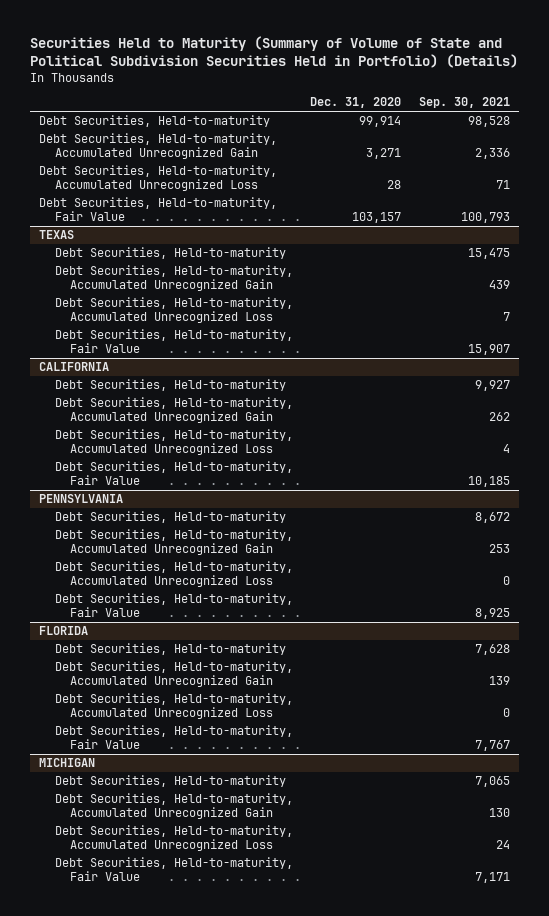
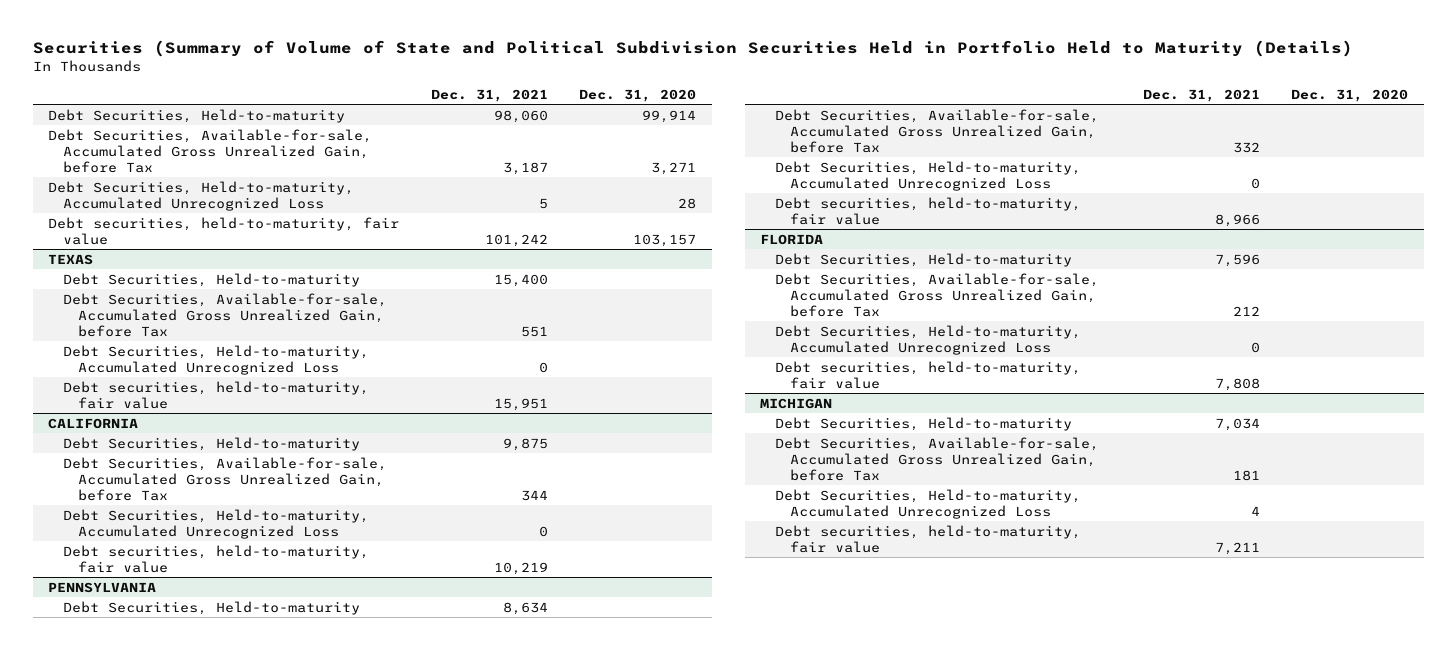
[30,36,519,69] Securities Held to Maturity (Summary of Volume of State and Political Subdivision Securities Held in Portfolio) (Details) -> [32,40,1353,58] Securities (Summary of Volume of State and Political Subdivision Securities Held in Portfolio Held to Maturity (Details)
[419,97,511,109] Sep. 30, 2021 -> none
none -> [430,88,548,102] Dec. 31, 2021
[39,133,278,160] Debt Securities, Held-to-maturity, Accumulated Unrecognized Gain -> [48,128,373,173] Debt Securities, Available-for-sale, Accumulated Gross Unrealized Gain, before Tax
[39,197,278,222] Debt Securities, Held-to-maturity, Fair Value -> [48,216,400,245] Debt securities, held-to-maturity, fair value
[54,265,293,292] Debt Securities, Held-to-maturity, Accumulated Unrecognized Gain -> [62,292,387,337] Debt Securities, Available-for-sale, Accumulated Gross Unrealized Gain, before Tax
[54,329,293,354] Debt Securities, Held-to-maturity, Fair Value -> [62,380,369,409] Debt securities, held-to-maturity, fair value
[54,397,293,424] Debt Securities, Held-to-maturity, Accumulated Unrecognized Gain -> [62,456,387,501] Debt Securities, Available-for-sale, Accumulated Gross Unrealized Gain, before Tax
[54,461,293,486] Debt Securities, Held-to-maturity, Fair Value -> [62,544,369,573] Debt securities, held-to-maturity, fair value
[54,529,293,556] Debt Securities, Held-to-maturity, Accumulated Unrecognized Gain -> [775,108,1100,153] Debt Securities, Available-for-sale, Accumulated Gross Unrealized Gain, before Tax
[54,593,293,618] Debt Securities, Held-to-maturity, Fair Value -> [775,196,1082,225] Debt securities, held-to-maturity, fair value
[54,661,293,688] Debt Securities, Held-to-maturity, Accumulated Unrecognized Gain -> [775,272,1100,317] Debt Securities, Available-for-sale, Accumulated Gross Unrealized Gain, before Tax
[54,725,293,750] Debt Securities, Held-to-maturity, Fair Value -> [775,360,1082,389] Debt securities, held-to-maturity, fair value
[54,793,293,820] Debt Securities, Held-to-maturity, Accumulated Unrecognized Gain -> [775,436,1100,481] Debt Securities, Available-for-sale, Accumulated Gross Unrealized Gain, before Tax
[54,857,293,882] Debt Securities, Held-to-maturity, Fair Value -> [775,524,1082,553] Debt securities, held-to-maturity, fair value

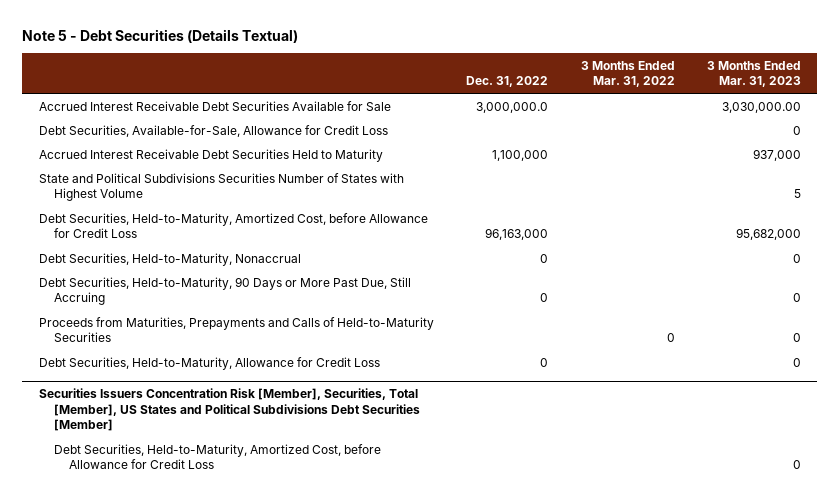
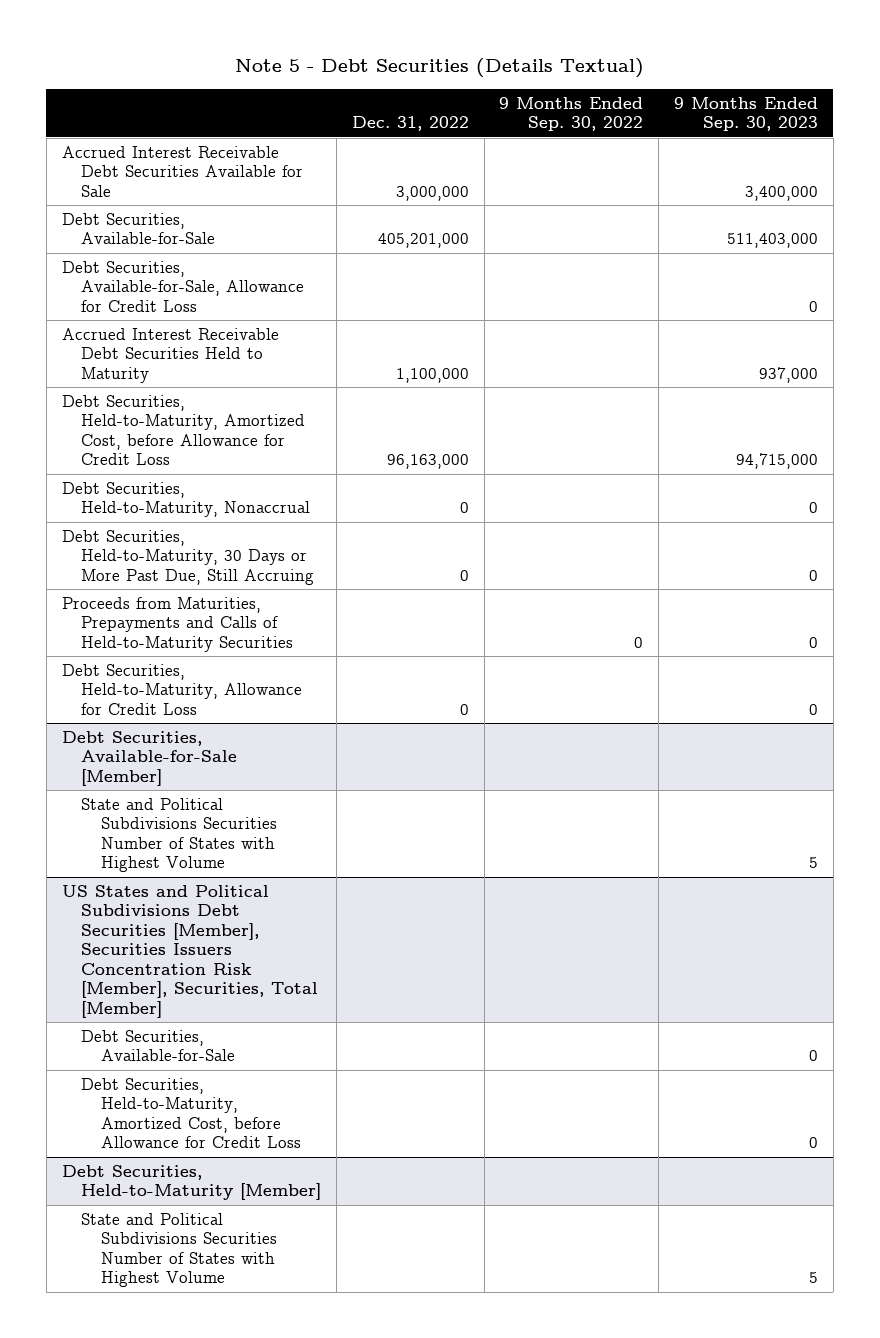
[580,61,675,88] 3 Months Ended Mar. 31, 2022 -> none
[707,61,802,88] 3 Months Ended Mar. 31, 2023 -> none
none -> [499,96,644,132] 9 Months Ended Sep. 30, 2022
none -> [674,96,819,132] 9 Months Ended Sep. 30, 2023
[476,101,549,113] 3,000,000.0 -> [395,185,469,201] 3,000,000
none -> [61,212,216,245] Debt Securities, Available-for-Sale
[38,172,404,202] State and Political Subdivisions Securities Number of States with Highest Volume -> none
[38,276,411,306] Debt Securities, Held-to-Maturity, 90 Days or More Past Due, Still Accruing -> [61,529,315,585] Debt Securities, Held-to-Maturity, 30 Days or More Past Due, Still Accruing
none -> [61,730,238,786] Debt Securities, Available-for-Sale [Member]
none -> [81,797,277,873] State and Political Subdivisions Securities Number of States with Highest Volume
[38,388,420,432] Securities Issuers Concentration Risk [Member], Securities, Total [Member], US States and Political Subdivisions Debt Securities [Member] -> [61,884,319,1018] US States and Political Subdivisions Debt Securities [Member], Securities Issuers Concentration Risk [Member], Securities, Total [Member]
none -> [81,1029,235,1062] Debt Securities, Available-for-Sale
none -> [61,1164,322,1201] Debt Securities, Held-to-Maturity [Member]
none -> [81,1212,277,1288] State and Political Subdivisions Securities Number of States with Highest Volume

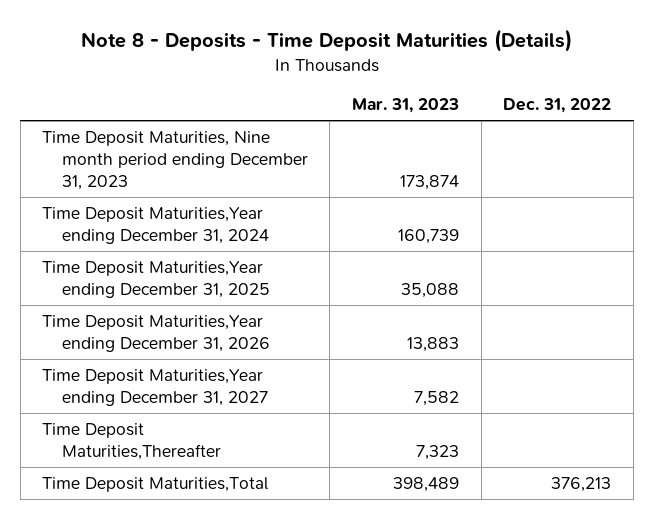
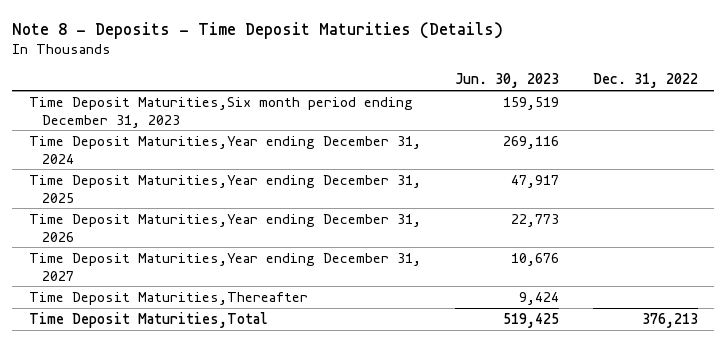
[352,98,460,114] Mar. 31, 2023 -> none
none -> [454,73,559,89] Jun. 30, 2023
[42,130,308,190] Time Deposit Maturities, Nine month period ending December 31, 2023 -> [28,96,413,128] Time Deposit Maturities,Six month period ending December 31, 2023

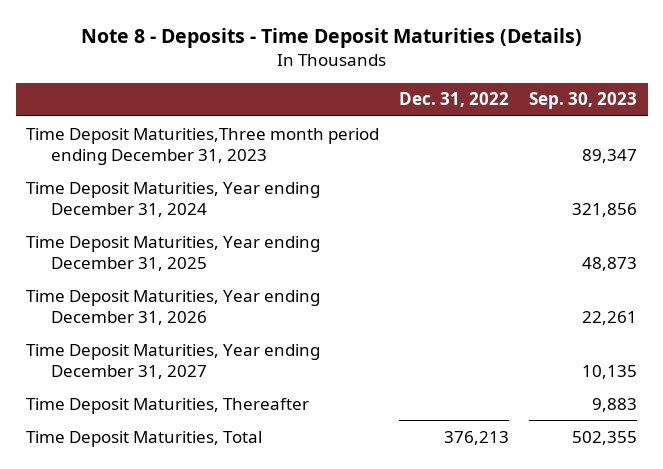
[454,73,559,89] Jun. 30, 2023 -> none
none -> [529,92,638,110] Sep. 30, 2023
[28,96,413,128] Time Deposit Maturities,Six month period ending December 31, 2023 -> [26,127,380,166] Time Deposit Maturities,Three month period ending December 31, 2023
[28,135,421,164] Time Deposit Maturities,Year ending December 31, 2024 -> [26,181,321,218] Time Deposit Maturities, Year ending December 31, 2024
[28,174,421,203] Time Deposit Maturities,Year ending December 31, 2025 -> [26,235,321,272] Time Deposit Maturities, Year ending December 31, 2025
[28,213,421,242] Time Deposit Maturities,Year ending December 31, 2026 -> [26,289,321,326] Time Deposit Maturities, Year ending December 31, 2026
[28,252,421,281] Time Deposit Maturities,Year ending December 31, 2027 -> [26,343,321,380] Time Deposit Maturities, Year ending December 31, 2027
[28,291,308,305] Time Deposit Maturities,Thereafter -> [26,397,310,414] Time Deposit Maturities, Thereafter
[28,311,268,328] Time Deposit Maturities,Total -> [26,430,263,447] Time Deposit Maturities, Total

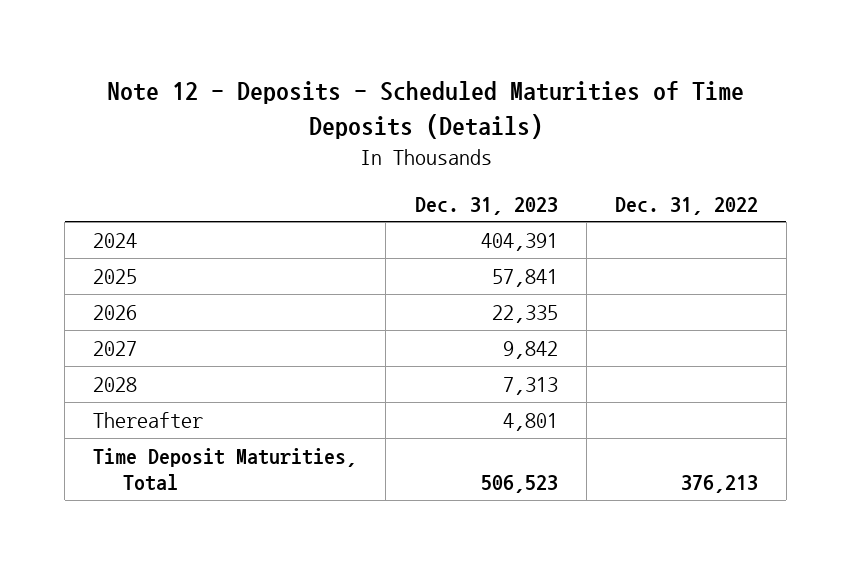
[80,27,582,48] Note 8 - Deposits - Time Deposit Maturities (Details) -> [106,81,744,139] Note 12 - Deposits - Scheduled Maturities of Time Deposits (Details)
[529,92,638,110] Sep. 30, 2023 -> none
none -> [414,196,558,215] Dec. 31, 2023
[26,127,380,166] Time Deposit Maturities,Three month period ending December 31, 2023 -> none
[26,397,310,414] Time Deposit Maturities, Thereafter -> none
[26,181,321,218] Time Deposit Maturities, Year ending December 31, 2024 -> [93,232,138,248] 2024
[26,235,321,272] Time Deposit Maturities, Year ending December 31, 2025 -> [93,268,138,284] 2025
[26,289,321,326] Time Deposit Maturities, Year ending December 31, 2026 -> [93,304,138,320] 2026
[26,343,321,380] Time Deposit Maturities, Year ending December 31, 2027 -> [93,340,138,356] 2027
none -> [93,376,138,392] 2028
none -> [93,411,204,428] Thereafter

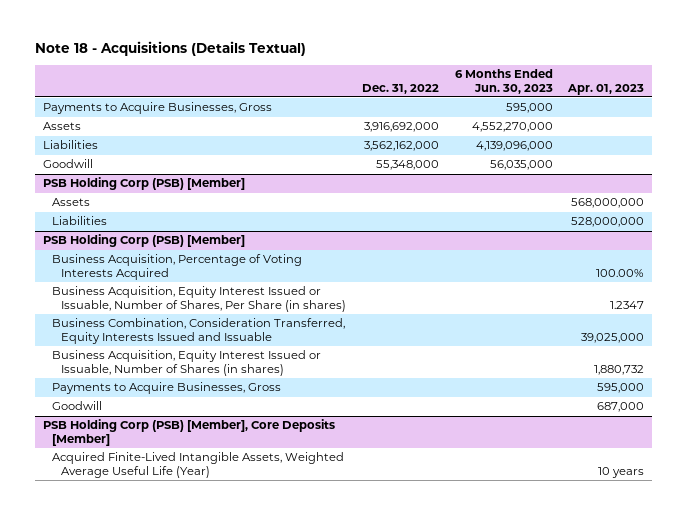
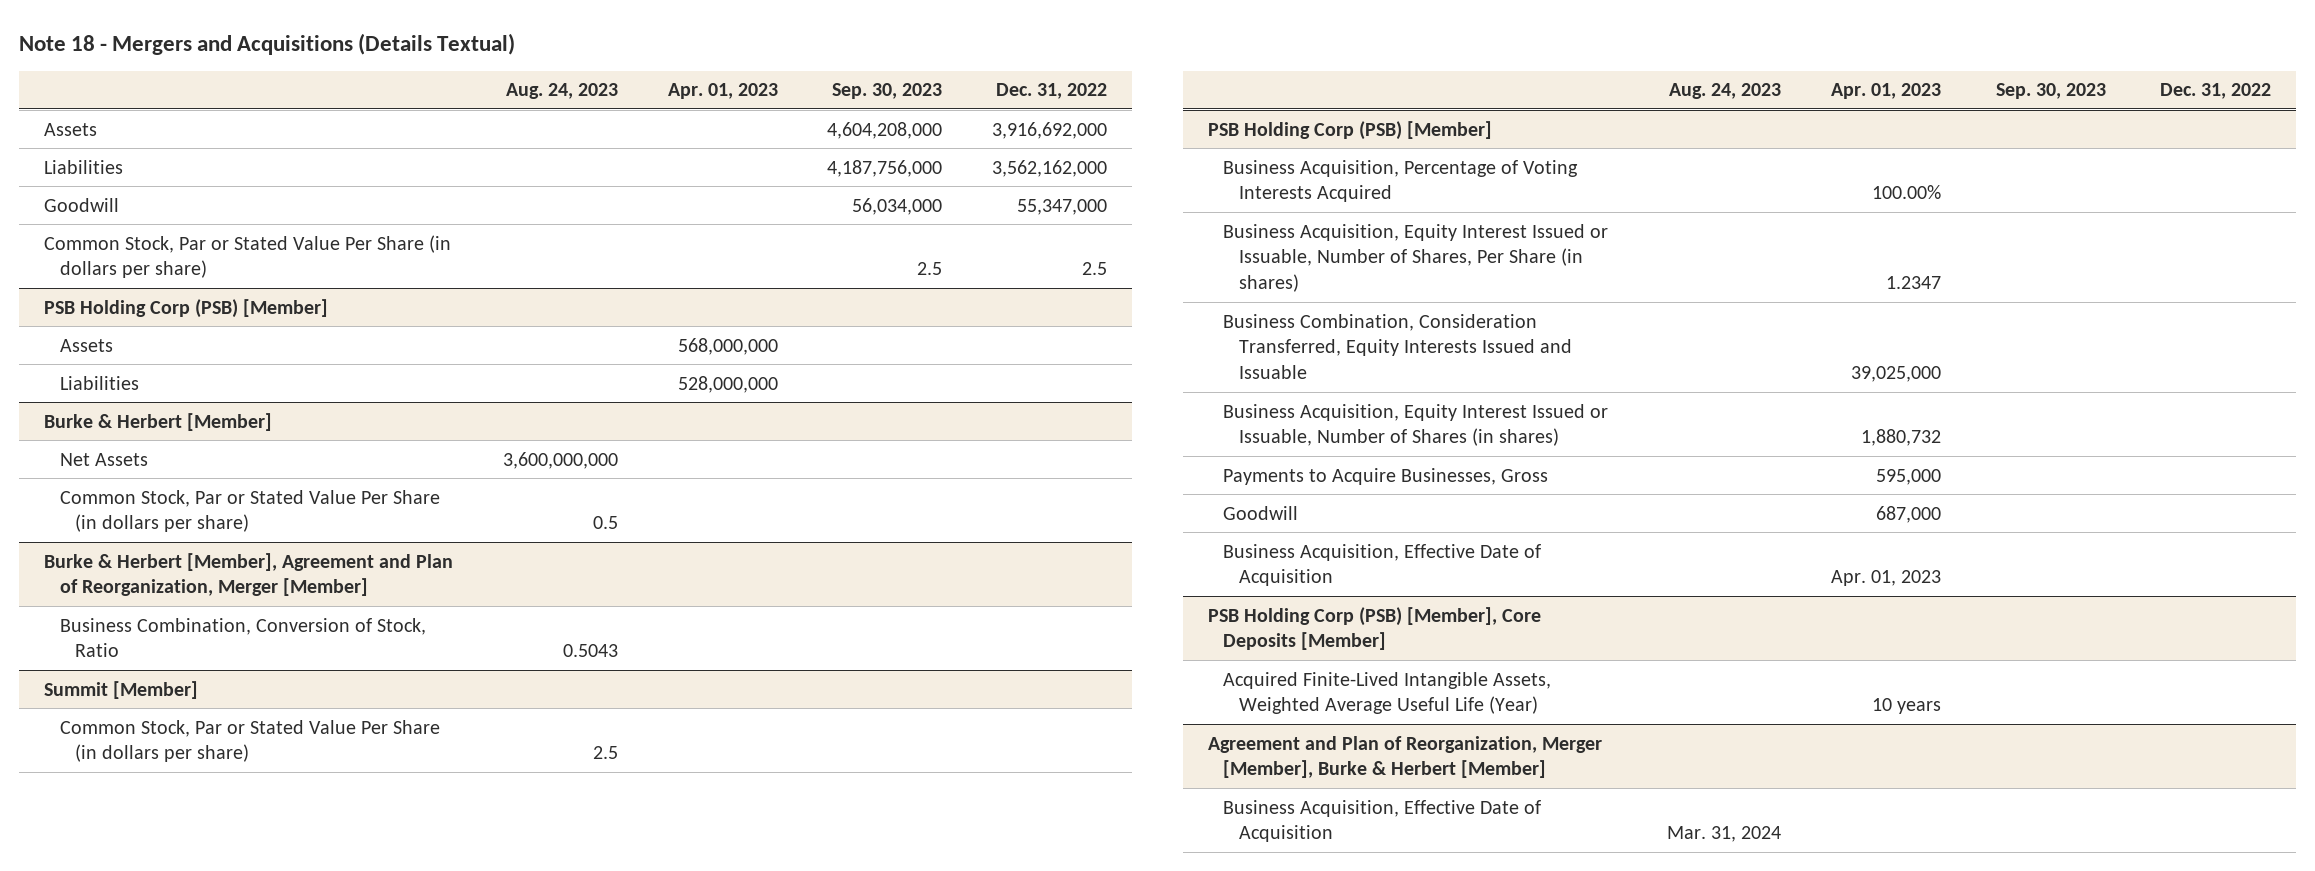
[34,40,306,56] Note 18 - Acquisitions (Details Textual) -> [19,32,516,55] Note 18 - Mergers and Acquisitions (Details Textual)
[454,68,553,94] 6 Months Ended Jun. 30, 2023 -> none
none -> [505,83,618,100] Aug. 24, 2023
none -> [832,83,943,100] Sep. 30, 2023
[42,102,272,115] Payments to Acquire Businesses, Gross -> none
[376,160,440,171] 55,348,000 -> [1017,198,1108,215] 55,347,000
none -> [44,234,452,279] Common Stock, Par or Stated Value Per Share (in dollars per share)
none -> [44,412,273,431] Burke & Herbert [Member]
none -> [59,452,148,466] Net Assets
none -> [59,489,440,533] Common Stock, Par or Stated Value Per Share (in dollars per share)
none -> [44,552,454,597] Burke & Herbert [Member], Agreement and Plan of Reorganization, Merger [Member]
none -> [59,617,426,658] Business Combination, Conversion of Stock, Ratio
none -> [44,680,199,699] Summit [Member]
none -> [59,719,440,763] Common Stock, Par or Stated Value Per Share (in dollars per share)
none -> [1223,543,1542,587] Business Acquisition, Effective Date of Acquisition
none -> [1207,735,1602,779] Agreement and Plan of Reorganization, Merger [Member], Burke & Herbert [Member]
none -> [1223,799,1542,843] Business Acquisition, Effective Date of Acquisition

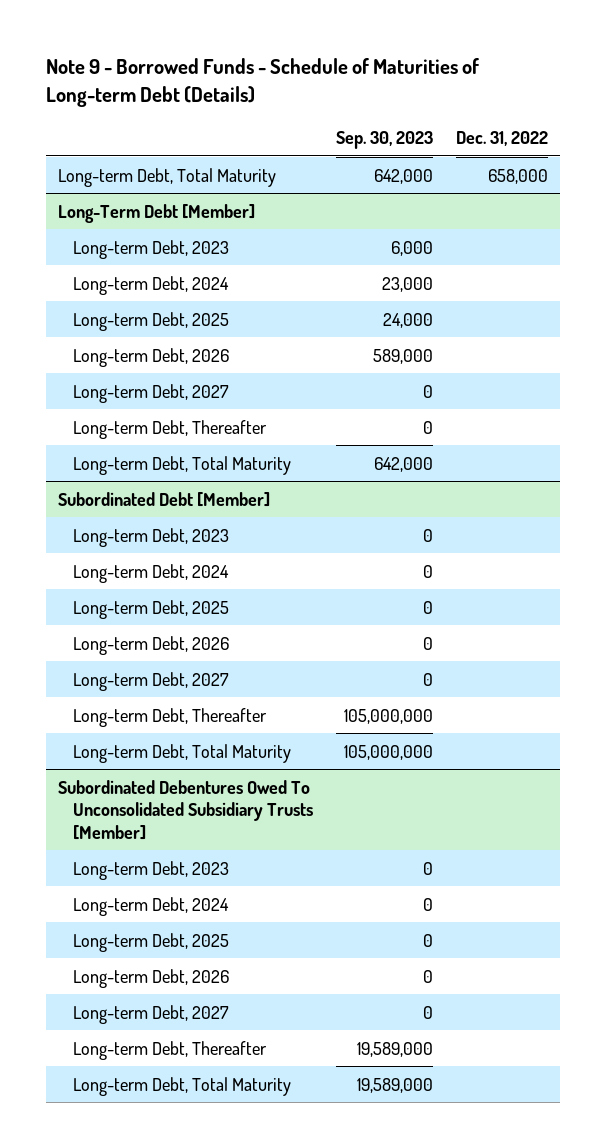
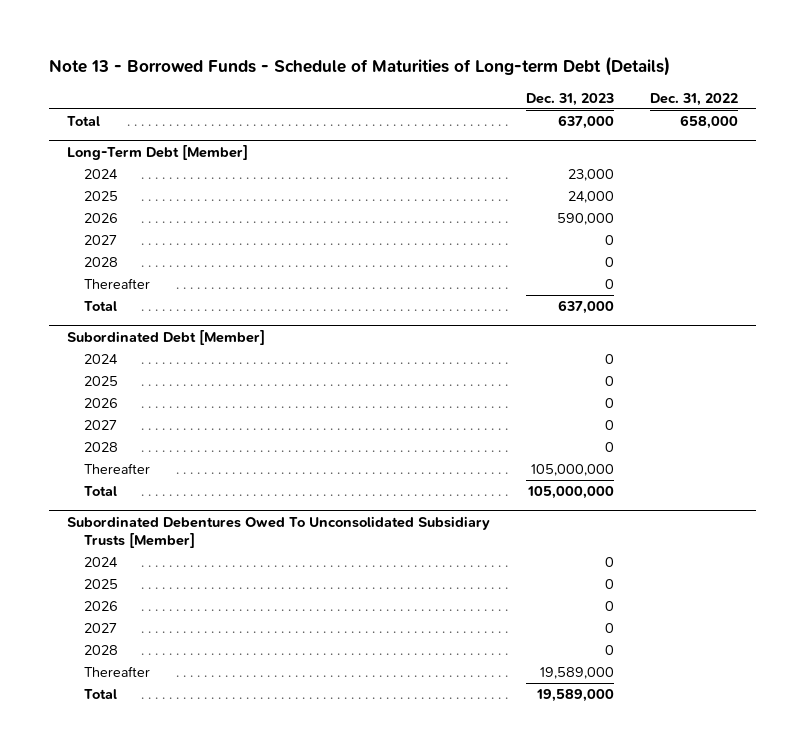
[45,57,479,107] Note 9 - Borrowed Funds - Schedule of Maturities of Long-term Debt (Details) -> [49,55,671,76] Note 13 - Borrowed Funds - Schedule of Maturities of Long-term Debt (Details)
[335,131,433,150] Sep. 30, 2023 -> none
none -> [525,92,614,106] Dec. 31, 2023
[57,167,276,187] Long-term Debt, Total Maturity -> [67,116,101,127] Total
[72,239,229,259] Long-term Debt, 2023 -> none
[72,419,267,439] Long-term Debt, Thereafter -> none
[72,275,229,295] Long-term Debt, 2024 -> [83,169,118,180] 2024
[72,311,229,331] Long-term Debt, 2025 -> [83,191,118,202] 2025
[72,347,229,367] Long-term Debt, 2026 -> [83,213,118,224] 2026
[72,383,229,403] Long-term Debt, 2027 -> [83,235,117,246] 2027
none -> [83,257,118,268] 2028
none -> [83,278,150,290] Thereafter
[72,455,291,475] Long-term Debt, Total Maturity -> [83,301,117,312] Total
[72,527,229,547] Long-term Debt, 2023 -> none
[72,707,267,727] Long-term Debt, Thereafter -> none
[72,563,229,583] Long-term Debt, 2024 -> [83,354,118,365] 2024
[72,599,229,619] Long-term Debt, 2025 -> [83,376,118,387] 2025
[72,635,229,655] Long-term Debt, 2026 -> [83,398,118,409] 2026
[72,671,229,691] Long-term Debt, 2027 -> [83,420,117,431] 2027
none -> [83,442,118,453] 2028
none -> [83,463,150,475] Thereafter
[72,743,291,763] Long-term Debt, Total Maturity -> [83,486,117,497] Total
[72,860,229,880] Long-term Debt, 2023 -> none
[72,1040,267,1060] Long-term Debt, Thereafter -> none
[72,896,229,916] Long-term Debt, 2024 -> [83,557,118,568] 2024
[72,932,229,952] Long-term Debt, 2025 -> [83,579,118,590] 2025
[72,968,229,988] Long-term Debt, 2026 -> [83,601,118,612] 2026
[72,1004,229,1024] Long-term Debt, 2027 -> [83,623,117,634] 2027
none -> [83,645,118,656] 2028
none -> [83,666,150,678] Thereafter
[72,1076,291,1096] Long-term Debt, Total Maturity -> [83,689,117,700] Total

